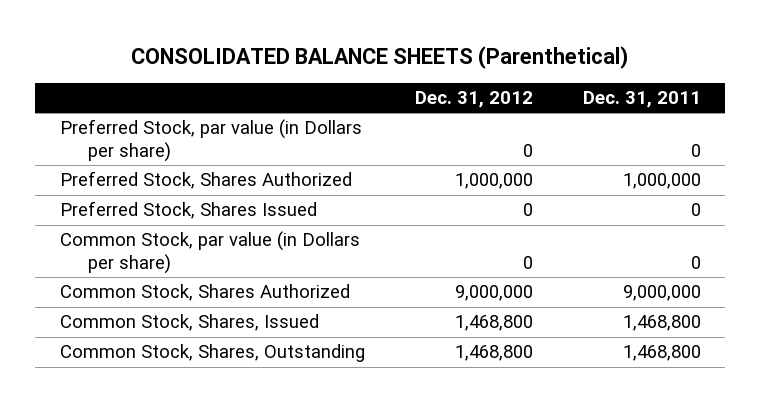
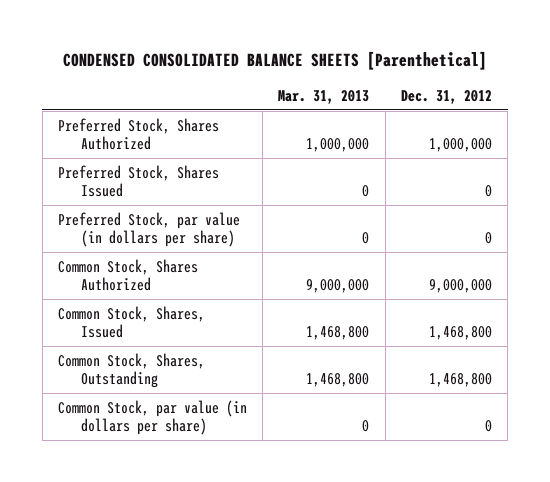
[131,46,629,70] CONSOLIDATED BALANCE SHEETS (Parenthetical) -> [62,50,487,70] CONDENSED CONSOLIDATED BALANCE SHEETS [Parenthetical]
[582,91,701,109] Dec. 31, 2011 -> none
none -> [278,89,370,104] Mar. 31, 2013
[60,119,363,163] Preferred Stock, par value (in Dollars per share) -> none
[60,231,361,275] Common Stock, par value (in Dollars per share) -> [57,211,240,248] Preferred Stock, par value (in dollars per share)
none -> [57,399,247,436] Common Stock, par value (in dollars per share)

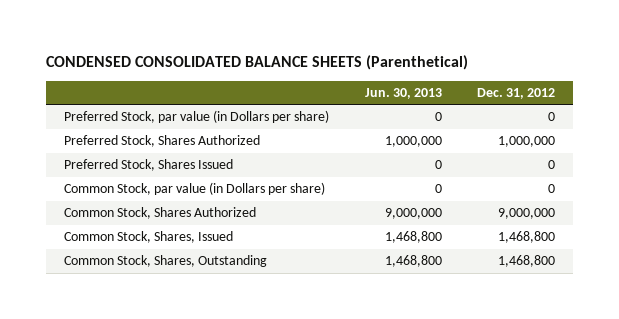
[62,50,487,70] CONDENSED CONSOLIDATED BALANCE SHEETS [Parenthetical] -> [45,54,468,70] CONDENSED CONSOLIDATED BALANCE SHEETS (Parenthetical)
[278,89,370,104] Mar. 31, 2013 -> none
none -> [364,87,442,99] Jun. 30, 2013
none -> [63,110,329,124] Preferred Stock, par value (in Dollars per share)
[57,211,240,248] Preferred Stock, par value (in dollars per share) -> [63,182,325,196] Common Stock, par value (in Dollars per share)
[57,399,247,436] Common Stock, par value (in dollars per share) -> none

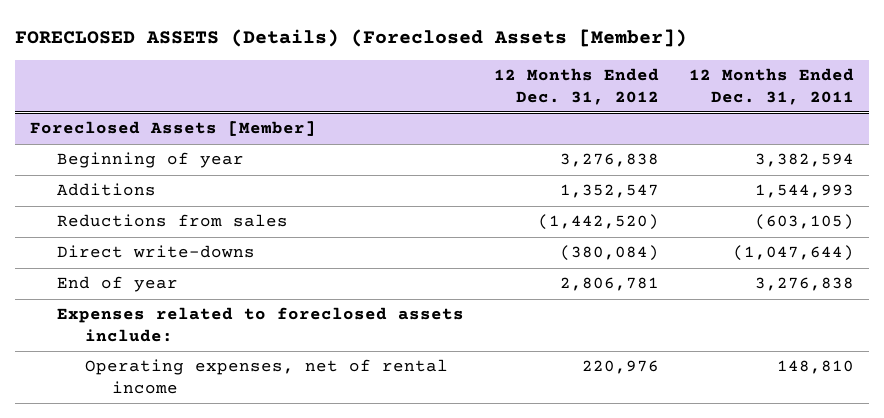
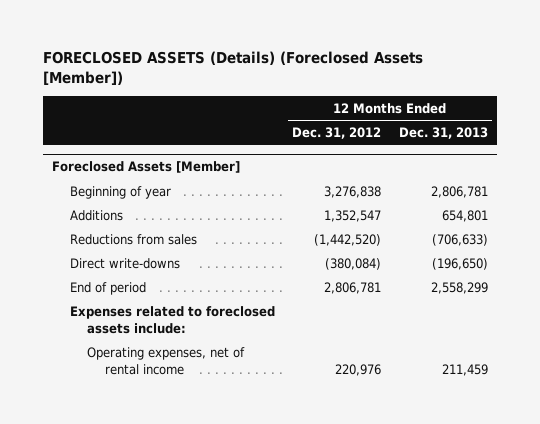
[688,68,854,105] 12 Months Ended Dec. 31, 2011 -> none
none -> [398,127,488,140] Dec. 31, 2013
[57,276,179,293] End of year -> [69,281,146,295] End of period

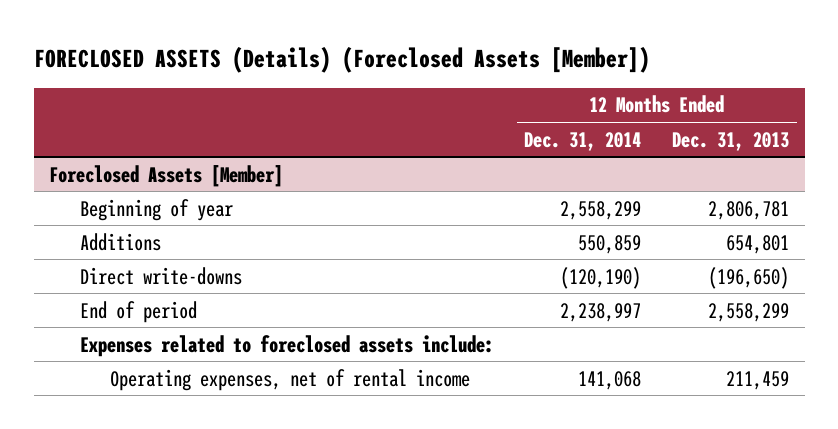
[292,127,382,140] Dec. 31, 2012 -> none
none -> [524,131,642,151] Dec. 31, 2014
[69,233,197,245] Reductions from sales -> none

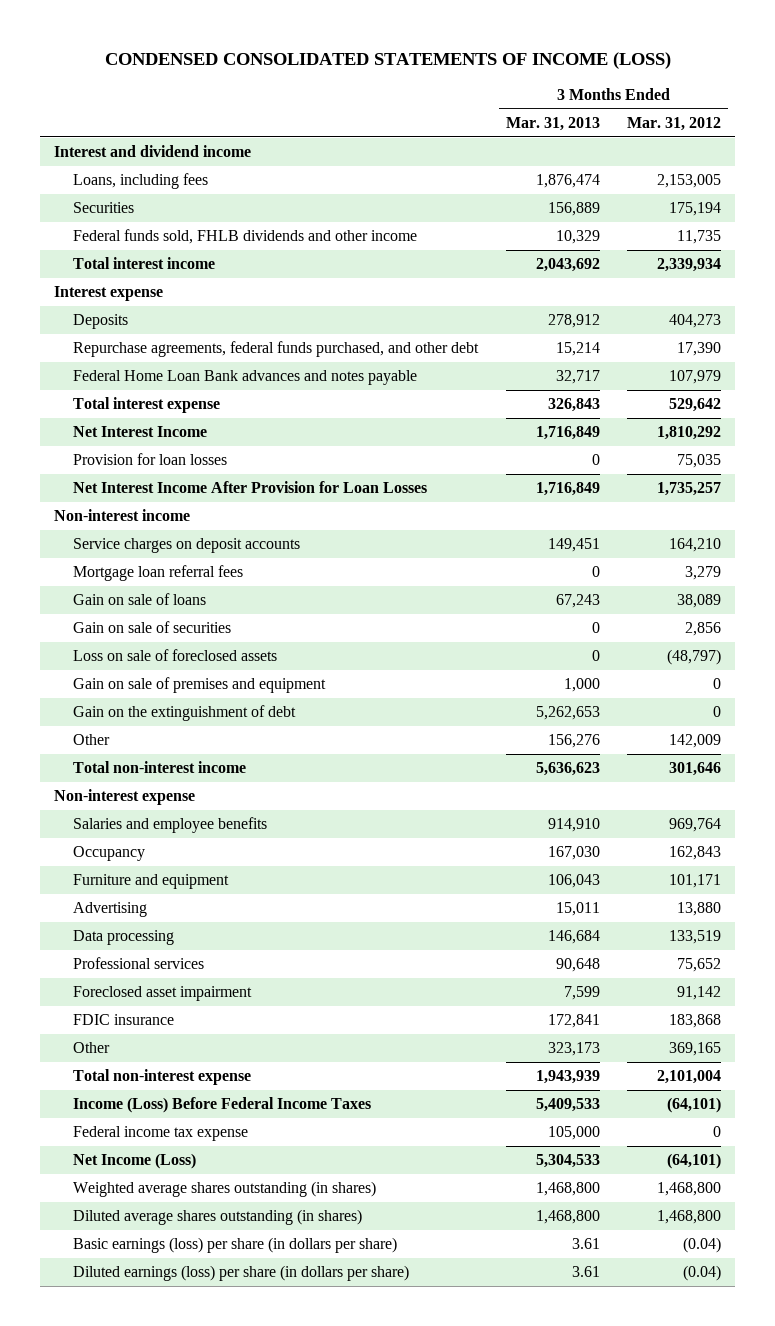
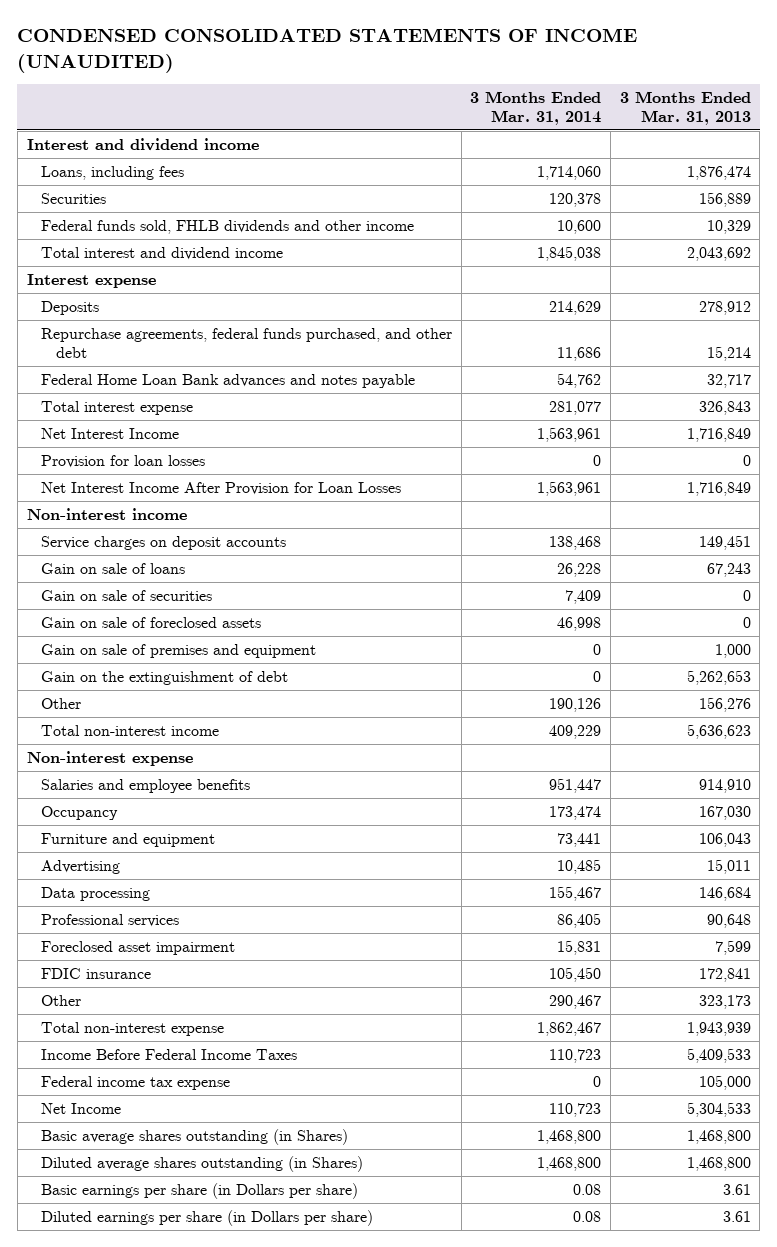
[104,51,671,69] CONDENSED CONSOLIDATED STATEMENTS OF INCOME (LOSS) -> [17,28,638,73] CONDENSED CONSOLIDATED STATEMENTS OF INCOME (UNAUDITED)
[627,116,722,131] Mar. 31, 2012 -> none
none -> [470,90,602,125] 3 Months Ended Mar. 31, 2014
[73,257,216,270] Total interest income -> [41,247,284,261] Total interest and dividend income
[73,565,244,582] Mortgage loan referral fees -> none
[73,649,278,662] Loss on sale of foreclosed assets -> [41,617,262,629] Gain on sale of foreclosed assets
[73,1097,372,1114] Income (Loss) Before Federal Income Taxes -> [41,1049,298,1061] Income Before Federal Income Taxes
[73,1153,197,1170] Net Income (Loss) -> [41,1103,122,1115] Net Income
[73,1181,377,1198] Weighted average shares outstanding (in shares) -> [41,1129,349,1146] Basic average shares outstanding (in Shares)
[73,1209,363,1226] Diluted average shares outstanding (in shares) -> [41,1156,364,1173] Diluted average shares outstanding (in Shares)
[73,1237,398,1254] Basic earnings (loss) per share (in dollars per share) -> [41,1183,359,1200] Basic earnings per share (in Dollars per share)
[73,1265,410,1282] Diluted earnings (loss) per share (in dollars per share) -> [41,1210,374,1227] Diluted earnings per share (in Dollars per share)

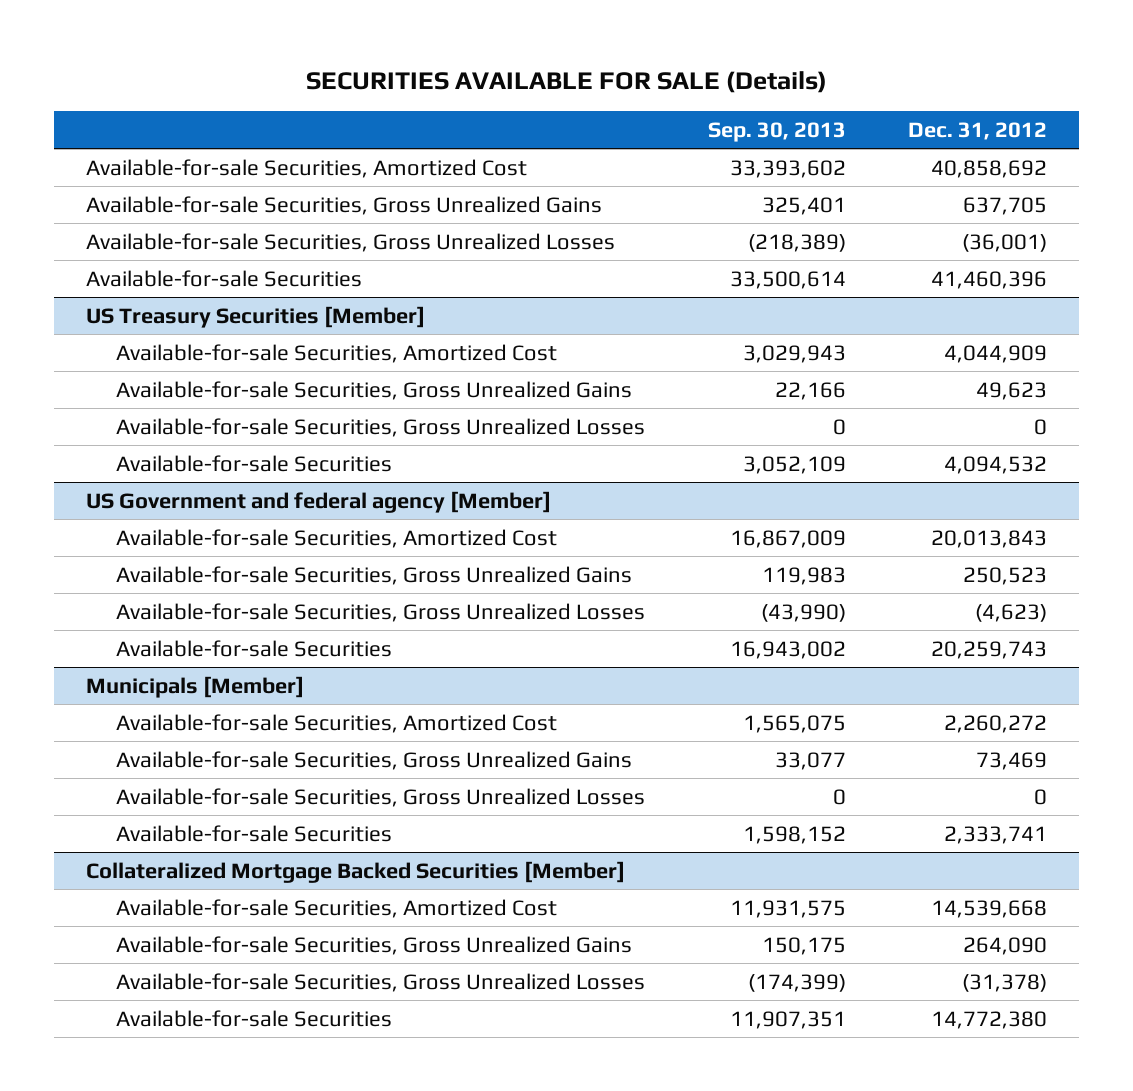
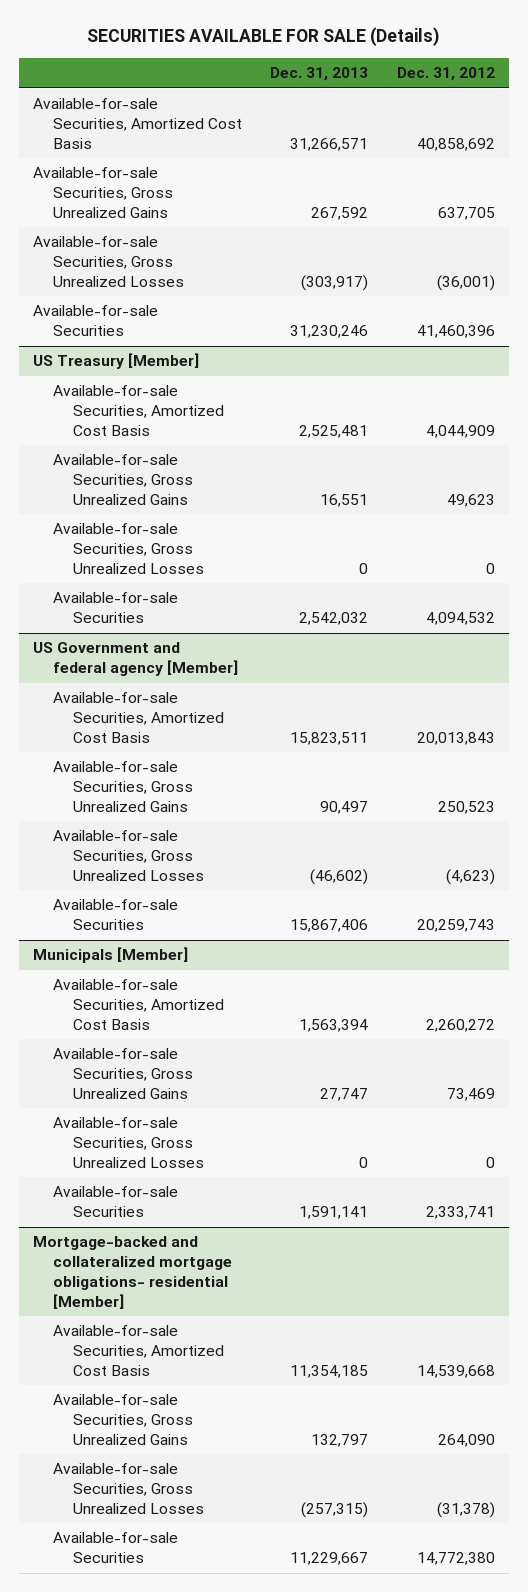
[707,121,846,142] Sep. 30, 2013 -> none
none -> [270,67,369,82] Dec. 31, 2013
[85,158,527,178] Available-for-sale Securities, Amortized Cost -> [32,98,242,149] Available-for-sale Securities, Amortized Cost Basis
[85,305,425,328] US Treasury Securities [Member] -> [32,353,199,370] US Treasury [Member]
[116,343,558,363] Available-for-sale Securities, Amortized Cost -> [52,385,224,436] Available-for-sale Securities, Amortized Cost Basis
[116,528,558,548] Available-for-sale Securities, Amortized Cost -> [52,692,224,743] Available-for-sale Securities, Amortized Cost Basis
[116,713,558,733] Available-for-sale Securities, Amortized Cost -> [52,979,224,1030] Available-for-sale Securities, Amortized Cost Basis
[85,860,625,883] Collateralized Mortgage Backed Securities [Member] -> [32,1236,232,1309] Mortgage-backed and collateralized mortgage obligations- residential [Member]
[116,898,558,918] Available-for-sale Securities, Amortized Cost -> [52,1325,224,1376] Available-for-sale Securities, Amortized Cost Basis

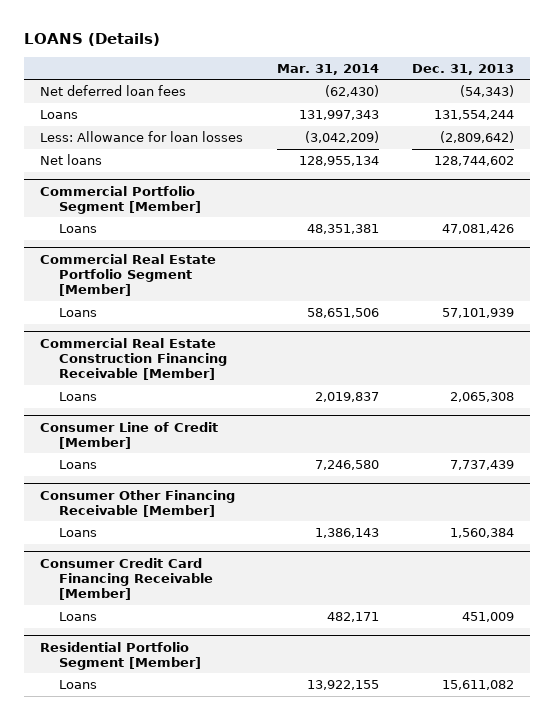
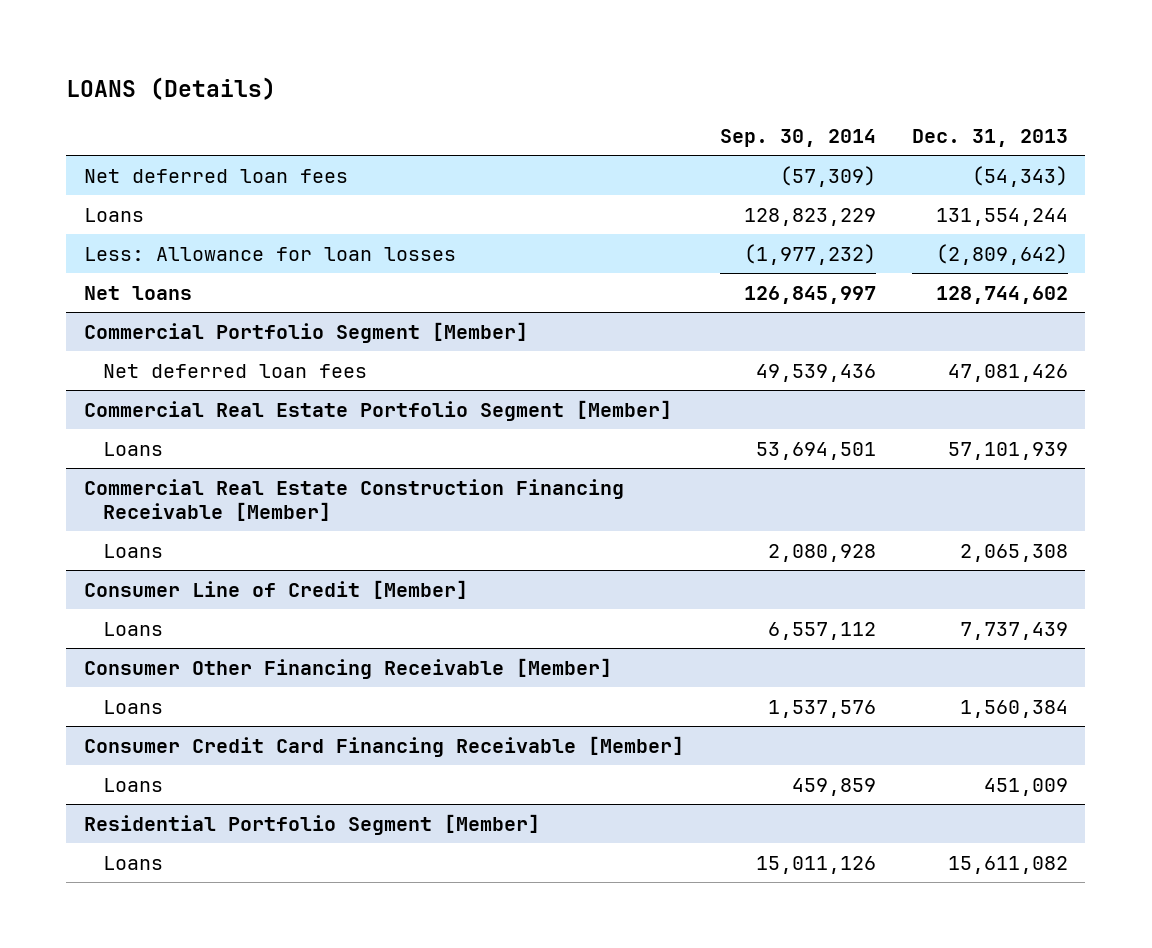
[276,63,379,75] Mar. 31, 2014 -> none
none -> [719,128,876,147] Sep. 30, 2014
[59,223,98,233] Loans -> [102,363,367,378] Net deferred loan fees

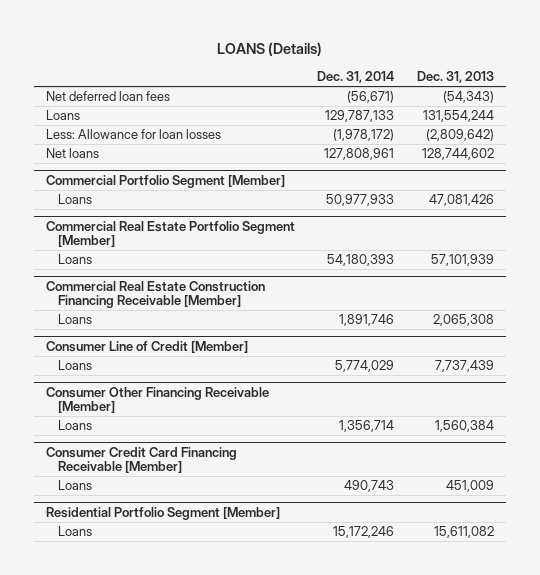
[719,128,876,147] Sep. 30, 2014 -> none
none -> [317,71,395,84] Dec. 31, 2014
[102,363,367,378] Net deferred loan fees -> [58,194,93,205] Loans

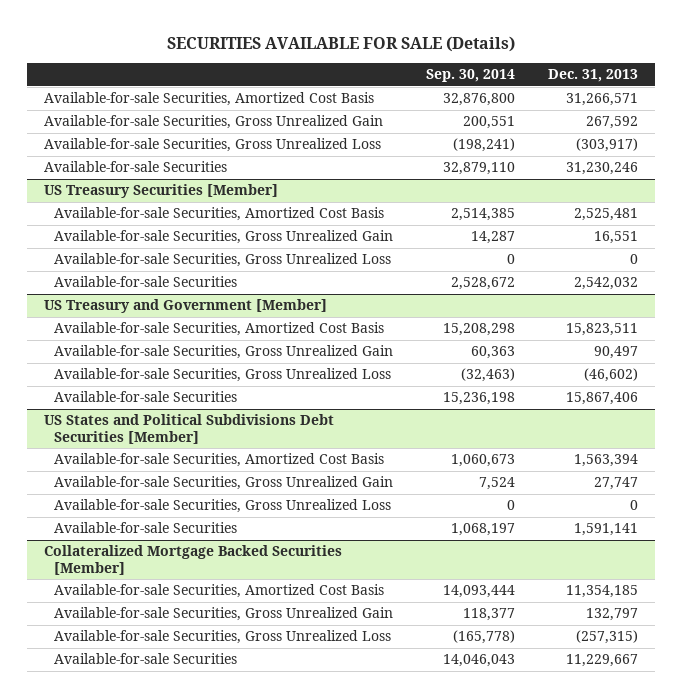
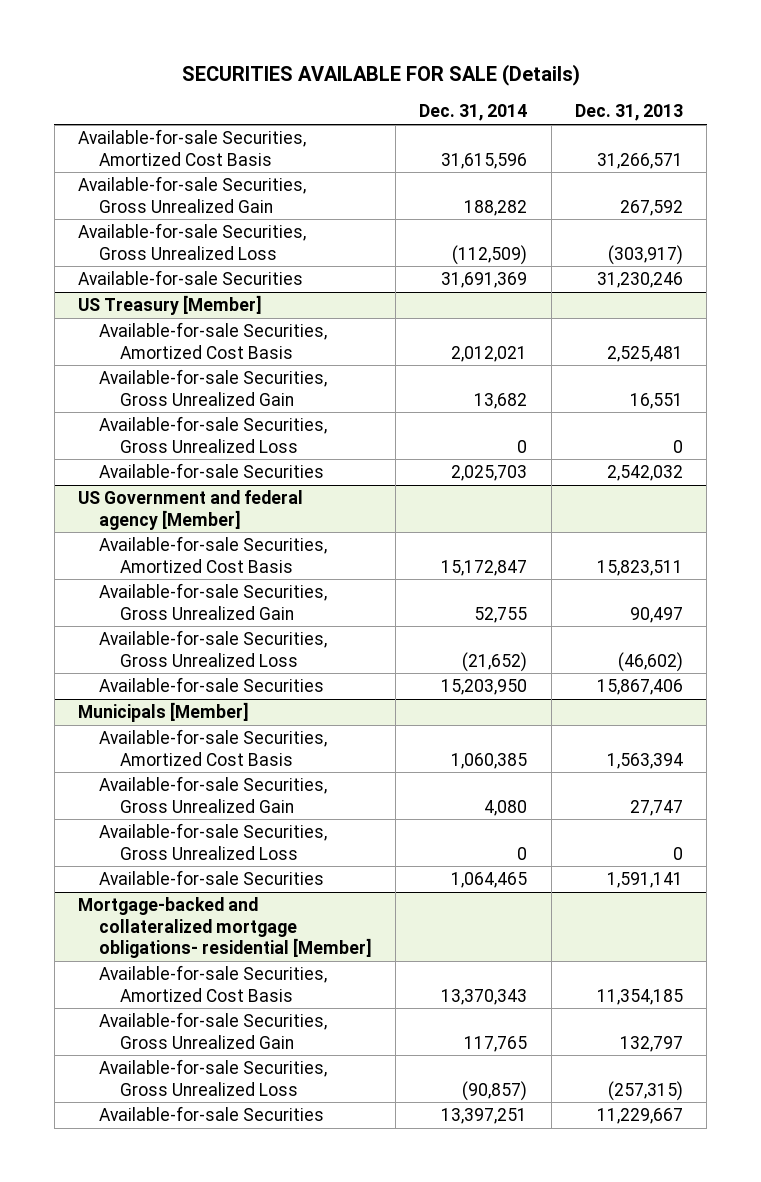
[426,69,516,83] Sep. 30, 2014 -> none
none -> [419,104,528,122] Dec. 31, 2014
[43,184,278,199] US Treasury Securities [Member] -> [78,295,263,316] US Treasury [Member]
[43,299,327,314] US Treasury and Government [Member] -> [78,490,304,530] US Government and federal agency [Member]
[43,414,334,445] US States and Political Subdivisions Debt Securities [Member] -> [78,702,250,723] Municipals [Member]
[43,545,342,576] Collateralized Mortgage Backed Securities [Member] -> [78,897,372,959] Mortgage-backed and collateralized mortgage obligations- residential [Member]

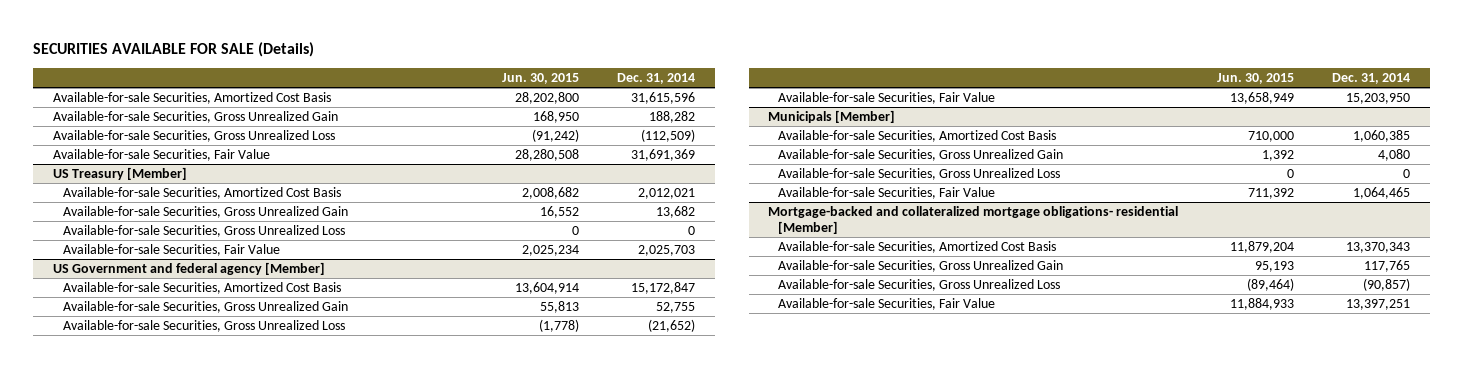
[574,104,683,122] Dec. 31, 2013 -> none
none -> [501,73,579,85] Jun. 30, 2015
[78,270,304,286] Available-for-sale Securities -> [52,149,270,162] Available-for-sale Securities, Fair Value
[98,463,324,479] Available-for-sale Securities -> [63,244,281,257] Available-for-sale Securities, Fair Value
[98,677,324,693] Available-for-sale Securities -> [778,92,996,105] Available-for-sale Securities, Fair Value
[98,870,324,886] Available-for-sale Securities -> [778,187,996,200] Available-for-sale Securities, Fair Value
[98,1106,324,1122] Available-for-sale Securities -> [778,298,996,311] Available-for-sale Securities, Fair Value

